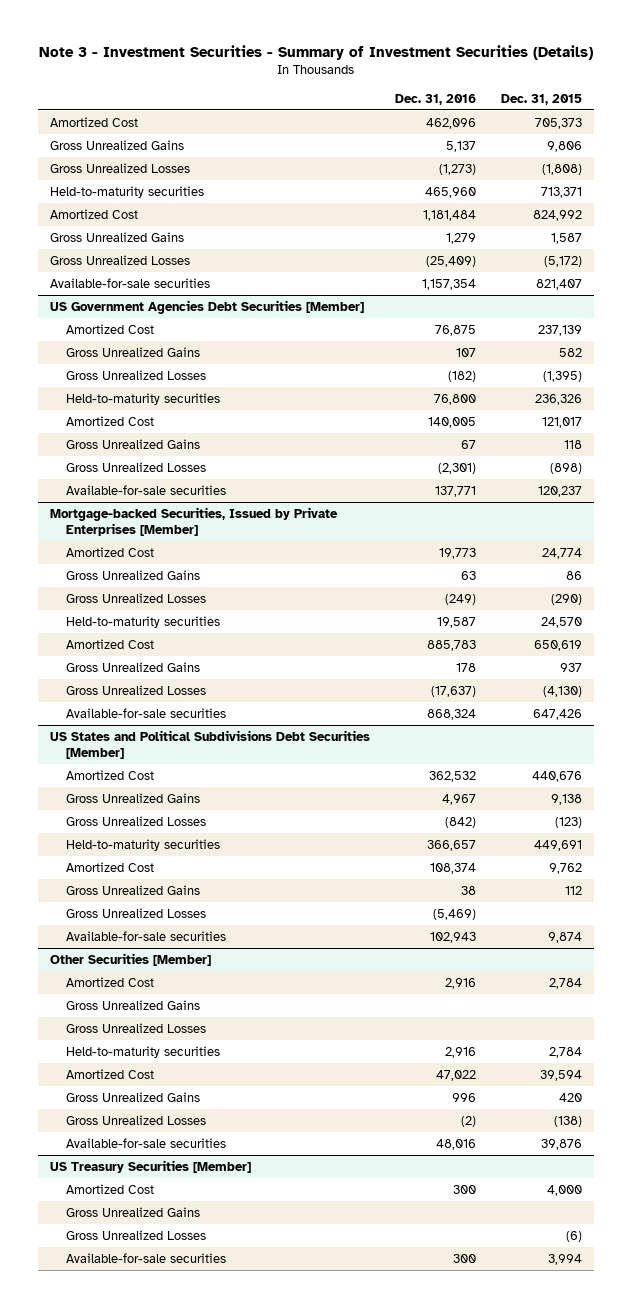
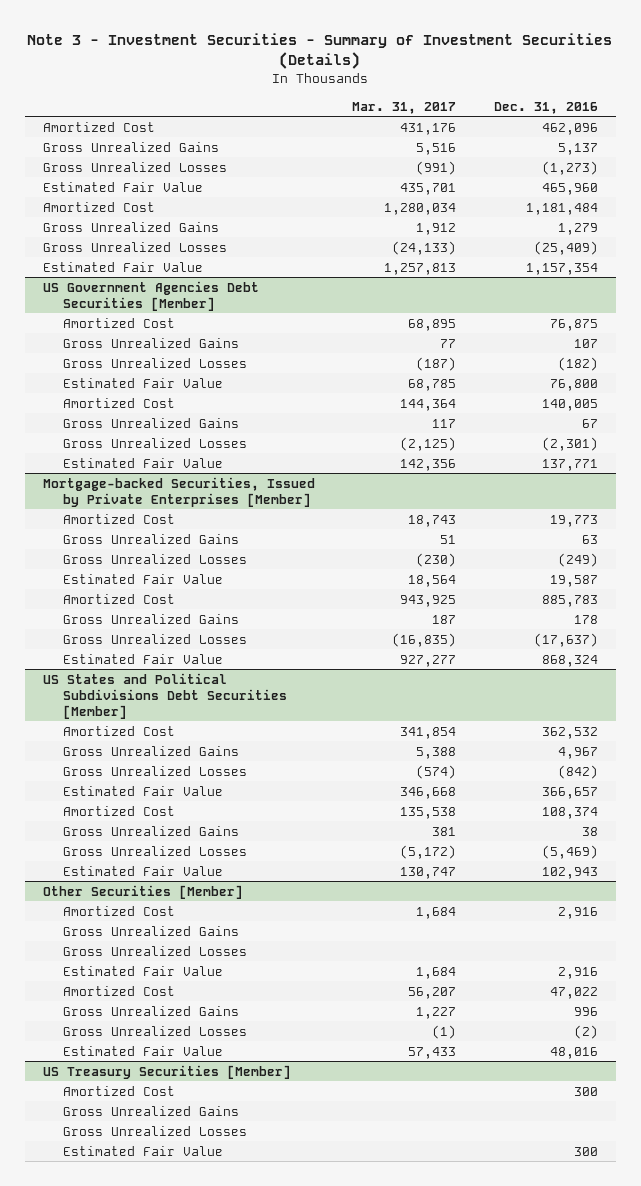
[501,93,583,105] Dec. 31, 2015 -> none
none -> [352,101,457,114] Mar. 31, 2017
[50,185,205,198] Held-to-maturity securities -> [43,181,204,192] Estimated Fair Value
[50,277,211,288] Available-for-sale securities -> [43,261,204,272] Estimated Fair Value
[66,392,221,405] Held-to-maturity securities -> [63,377,224,388] Estimated Fair Value
[66,484,227,495] Available-for-sale securities -> [63,457,224,468] Estimated Fair Value
[66,615,221,628] Held-to-maturity securities -> [63,573,224,584] Estimated Fair Value
[66,707,227,718] Available-for-sale securities -> [63,653,224,664] Estimated Fair Value
[66,838,221,851] Held-to-maturity securities -> [63,785,224,796] Estimated Fair Value
[66,930,227,941] Available-for-sale securities -> [63,865,224,876] Estimated Fair Value
[66,1045,221,1058] Held-to-maturity securities -> [63,965,224,976] Estimated Fair Value
[66,1137,227,1148] Available-for-sale securities -> [63,1045,224,1056] Estimated Fair Value
[66,1252,227,1263] Available-for-sale securities -> [63,1145,224,1156] Estimated Fair Value

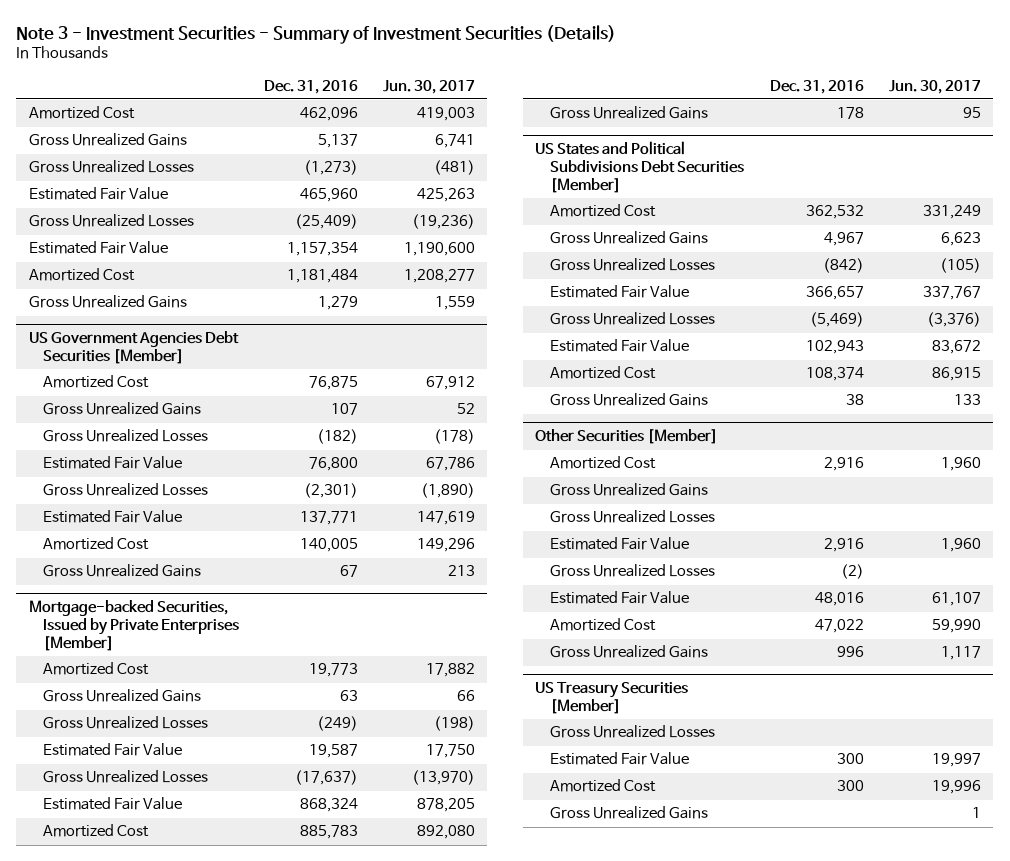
[352,101,457,114] Mar. 31, 2017 -> none
none -> [382,79,475,94] Jun. 30, 2017
[43,201,156,212] Amortized Cost -> [28,268,135,282] Amortized Cost
[43,221,220,232] Gross Unrealized Gains -> [28,295,187,309] Gross Unrealized Gains
[63,397,176,408] Amortized Cost -> [43,537,150,551] Amortized Cost
[63,417,240,428] Gross Unrealized Gains -> [43,564,202,578] Gross Unrealized Gains
[63,593,176,604] Amortized Cost -> [43,824,150,838] Amortized Cost
[63,613,240,624] Gross Unrealized Gains -> [549,106,708,120] Gross Unrealized Gains
[63,805,176,816] Amortized Cost -> [549,366,656,380] Amortized Cost
[63,825,240,836] Gross Unrealized Gains -> [549,393,708,407] Gross Unrealized Gains
[63,985,176,996] Amortized Cost -> [549,618,656,632] Amortized Cost
[63,1005,240,1016] Gross Unrealized Gains -> [549,645,708,659] Gross Unrealized Gains
[63,1085,176,1096] Amortized Cost -> [549,779,656,793] Amortized Cost
[63,1105,240,1116] Gross Unrealized Gains -> [549,806,708,820] Gross Unrealized Gains

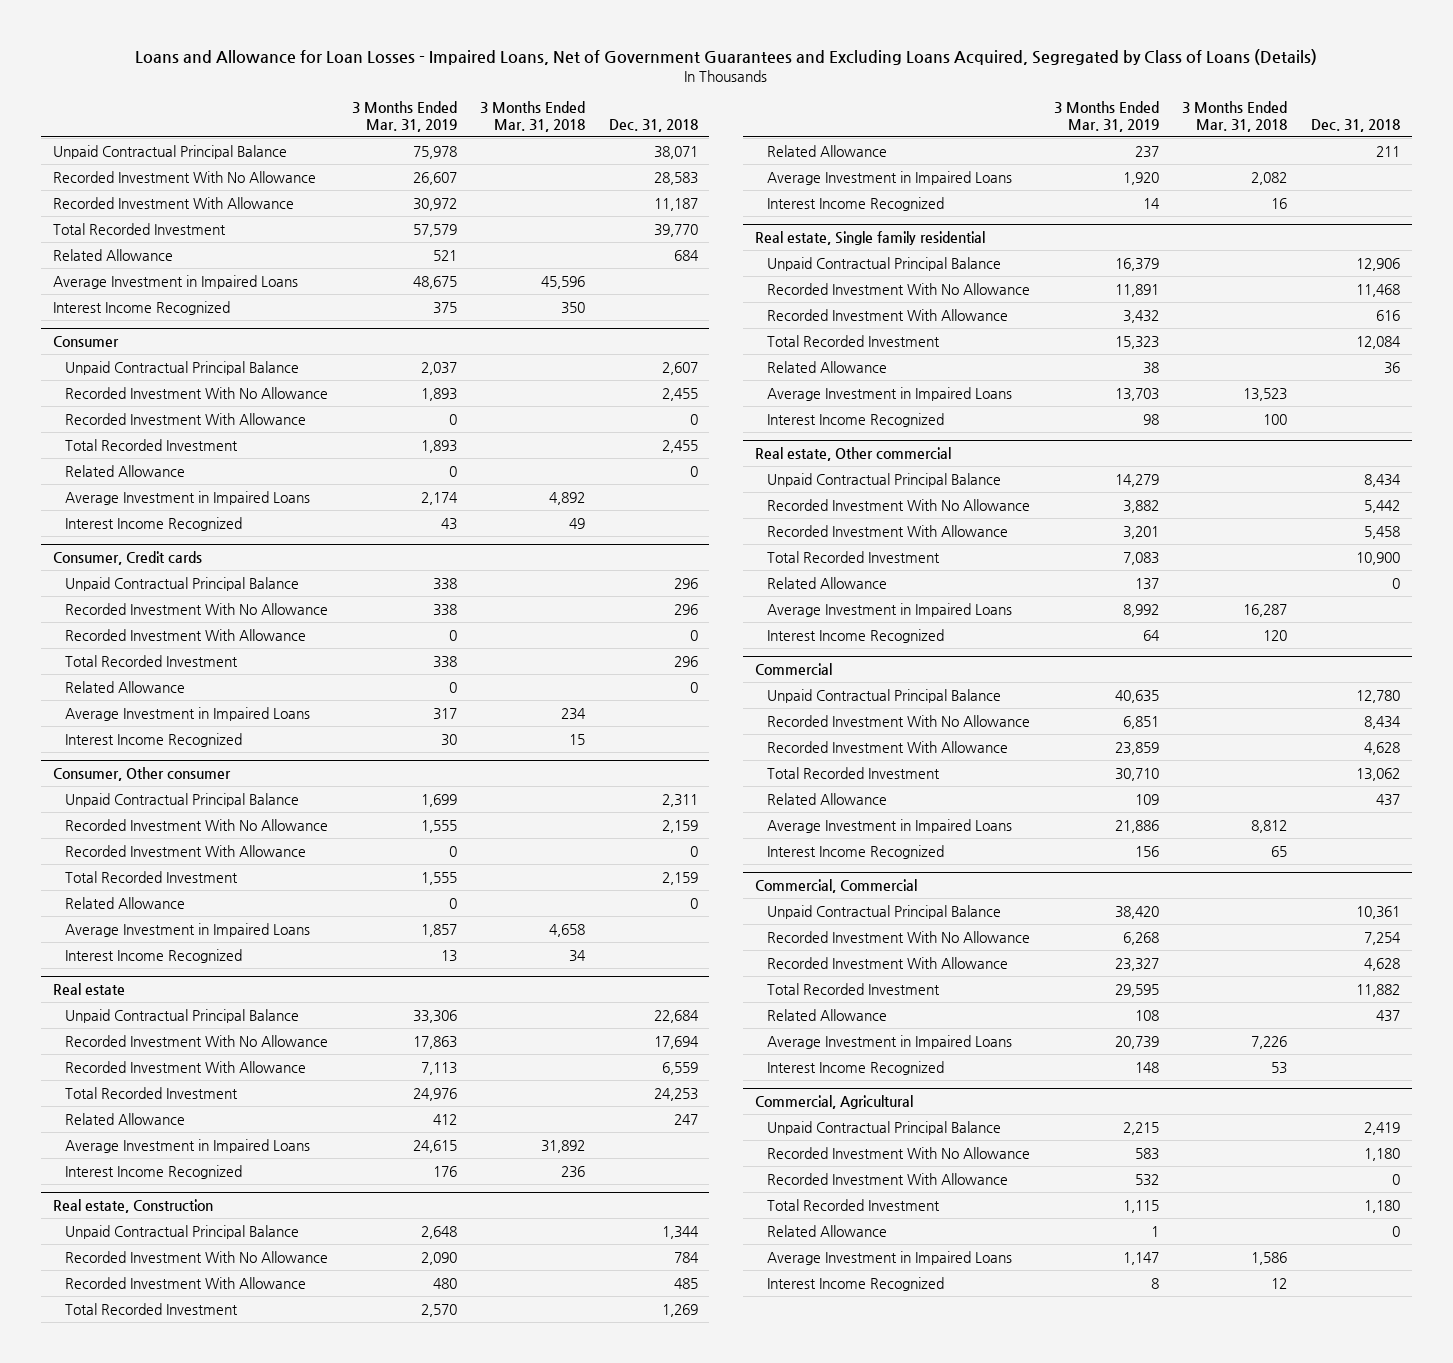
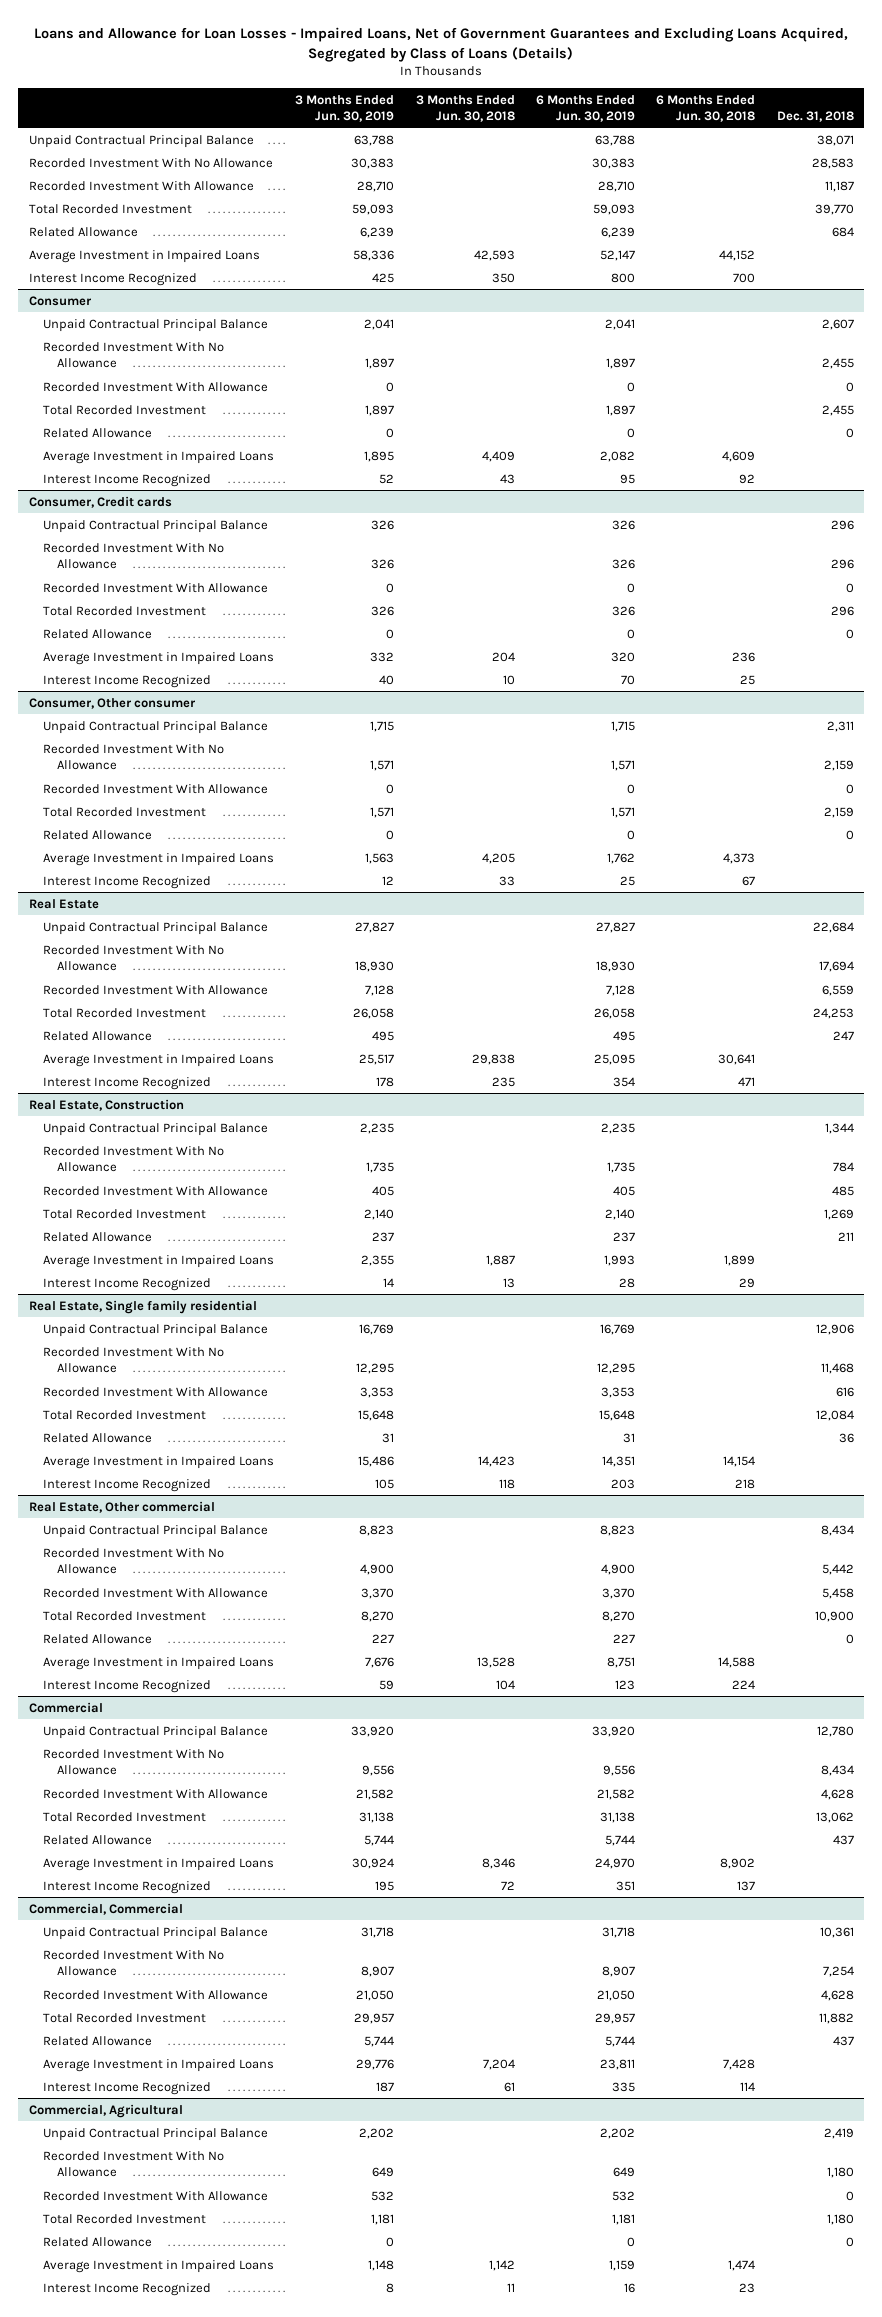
[351,100,457,132] 3 Months Ended Mar. 31, 2019 -> none
[480,100,586,132] 3 Months Ended Mar. 31, 2018 -> none
none -> [295,94,395,122] 3 Months Ended Jun. 30, 2019
none -> [415,94,515,122] 3 Months Ended Jun. 30, 2018
none -> [536,94,636,122] 6 Months Ended Jun. 30, 2019
none -> [656,94,756,122] 6 Months Ended Jun. 30, 2018
[52,983,125,996] Real estate -> [28,898,99,909] Real Estate
[52,1199,213,1214] Real estate, Construction -> [28,1098,184,1111] Real Estate, Construction
[755,231,986,246] Real estate, Single family residential -> [28,1299,257,1314] Real Estate, Single family residential
[755,447,952,462] Real estate, Other commercial -> [28,1500,215,1513] Real Estate, Other commercial

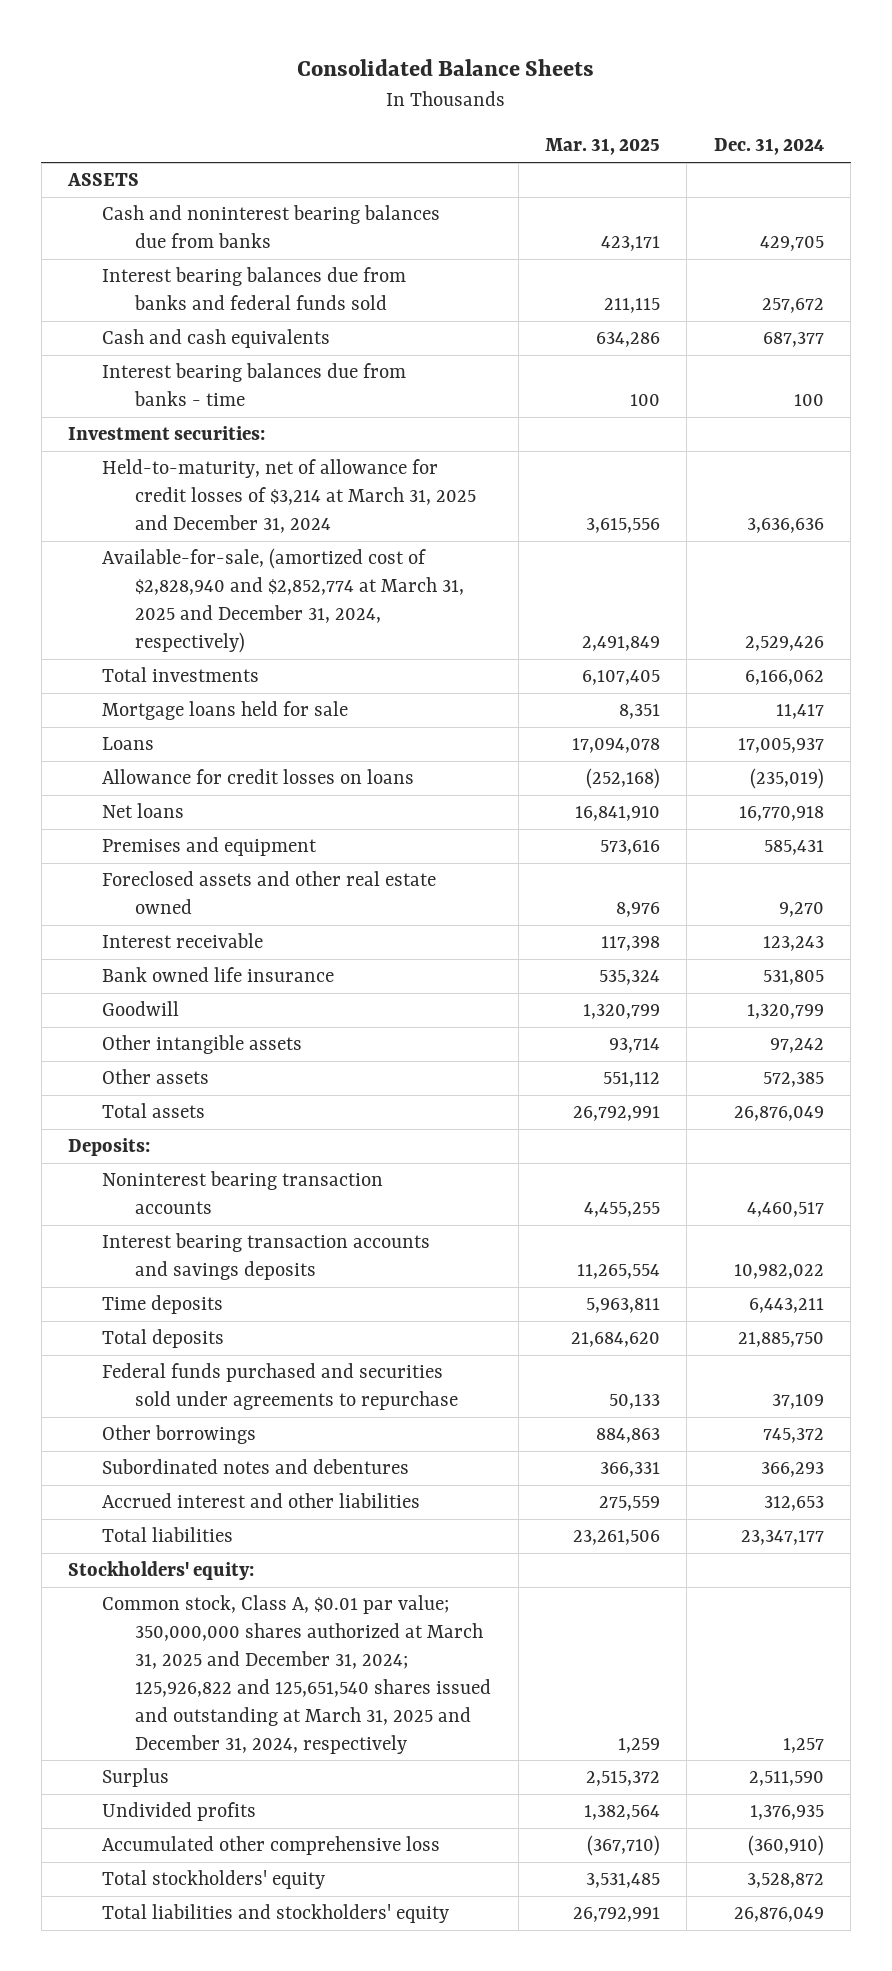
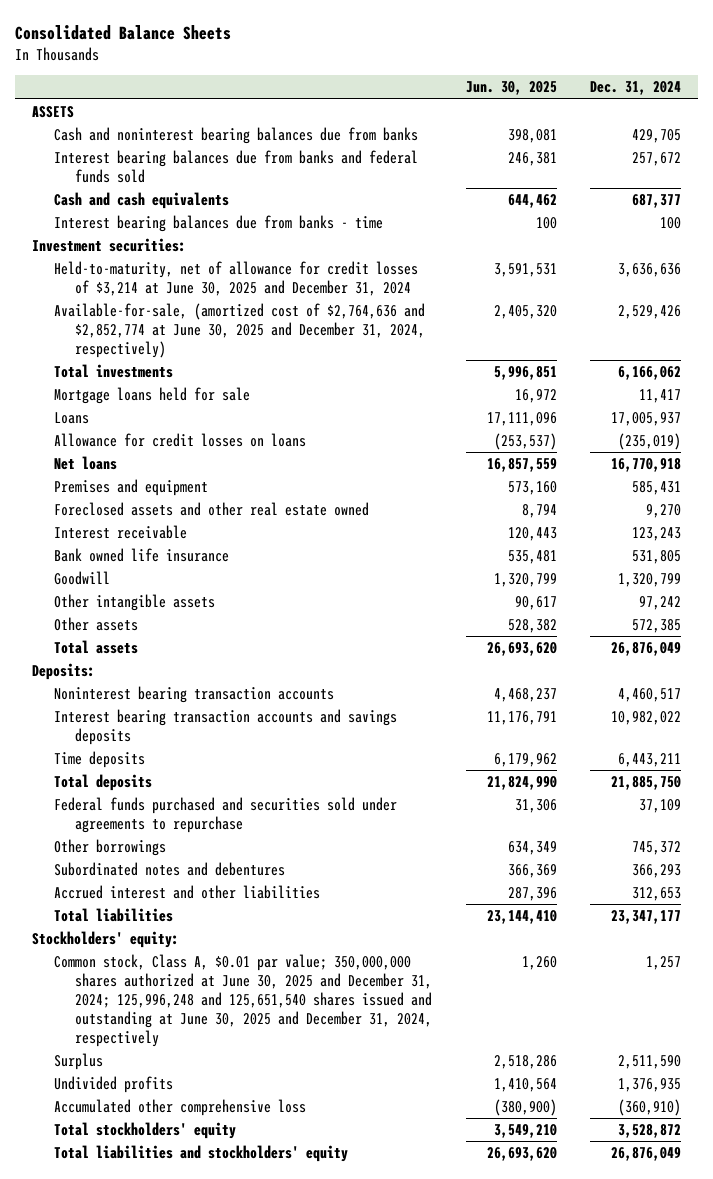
[545,138,661,156] Mar. 31, 2025 -> none
none -> [465,81,557,96] Jun. 30, 2025
[101,459,477,534] Held-to-maturity, net of allowance for credit losses of $3,214 at March 31, 2025 and December 31, 2024 -> [53,261,418,296] Held-to-maturity, net of allowance for credit losses of $3,214 at June 30, 2025 and December 31, 2024
[101,548,465,653] Available-for-sale, (amortized cost of $2,828,940 and $2,852,774 at March 31, 2025 and December 31, 2024, respectively) -> [53,303,426,358] Available-for-sale, (amortized cost of $2,764,636 and $2,852,774 at June 30, 2025 and December 31, 2024, respectively)
[101,1595,492,1754] Common stock, Class A, $0.01 par value; 350,000,000 shares authorized at March 31, 2025 and December 31, 2024; 125,926,822 and 125,651,540 shares issued and outstanding at March 31, 2025 and December 31, 2024, respectively -> [53,954,433,1047] Common stock, Class A, $0.01 par value; 350,000,000 shares authorized at June 30, 2025 and December 31, 2024; 125,996,248 and 125,651,540 shares issued and outstanding at June 30, 2025 and December 31, 2024, respectively

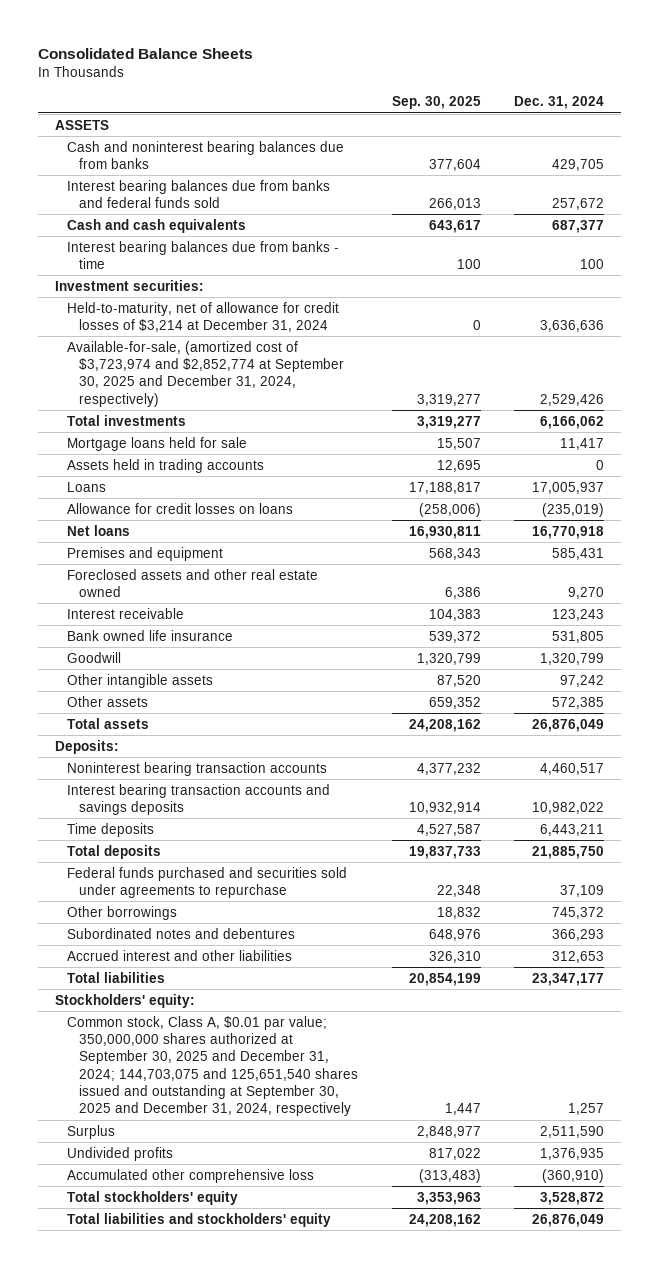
[465,81,557,96] Jun. 30, 2025 -> none
none -> [391,96,481,110] Sep. 30, 2025
[53,261,418,296] Held-to-maturity, net of allowance for credit losses of $3,214 at June 30, 2025 and December 31, 2024 -> [67,301,340,333] Held-to-maturity, net of allowance for credit losses of $3,214 at December 31, 2024
[53,303,426,358] Available-for-sale, (amortized cost of $2,764,636 and $2,852,774 at June 30, 2025 and December 31, 2024, respectively) -> [67,340,345,407] Available-for-sale, (amortized cost of $3,723,974 and $2,852,774 at September 30, 2025 and December 31, 2024, respectively)
none -> [67,458,265,473] Assets held in trading accounts
[53,954,433,1047] Common stock, Class A, $0.01 par value; 350,000,000 shares authorized at June 30, 2025 and December 31, 2024; 125,996,248 and 125,651,540 shares issued and outstanding at June 30, 2025 and December 31, 2024, respectively -> [67,1015,359,1117] Common stock, Class A, $0.01 par value; 350,000,000 shares authorized at September 30, 2025 and December 31, 2024; 144,703,075 and 125,651,540 shares issued and outstanding at September 30, 2025 and December 31, 2024, respectively

